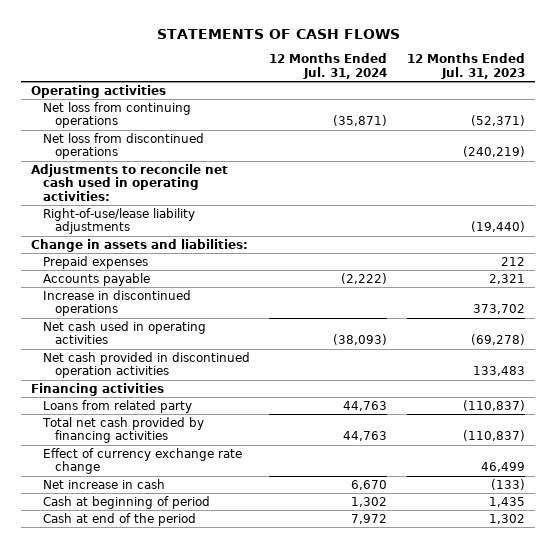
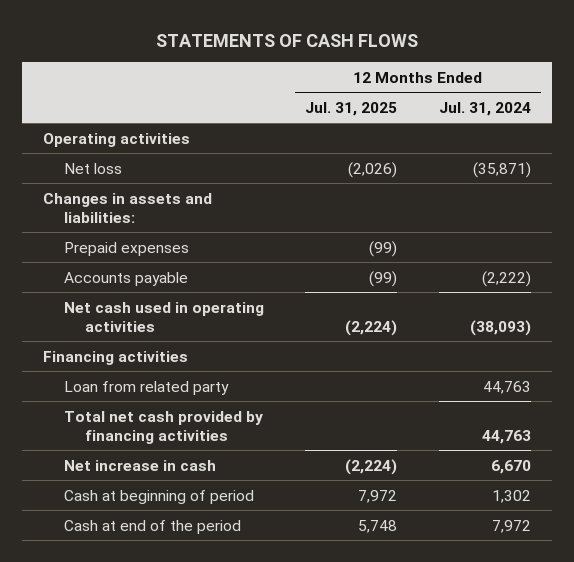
[406,53,525,79] 12 Months Ended Jul. 31, 2023 -> none
none -> [305,101,398,116] Jul. 31, 2025
[42,132,204,160] Net loss from discontinued operations -> none
[30,163,228,202] Adjustments to reconcile net cash used in operating activities: -> none
[42,207,195,235] Right-of-use/lease liability adjustments -> none
[42,101,191,129] Net loss from continuing operations -> [63,162,122,174] Net loss
[30,238,248,252] Change in assets and liabilities: -> [43,192,213,224] Changes in assets and liabilities:
[42,289,191,317] Increase in discontinued operations -> none
[42,351,250,379] Net cash provided in discontinued operation activities -> none
[42,399,192,413] Loans from related party -> [63,380,229,395] Loan from related party
[42,447,242,475] Effect of currency exchange rate change -> none

